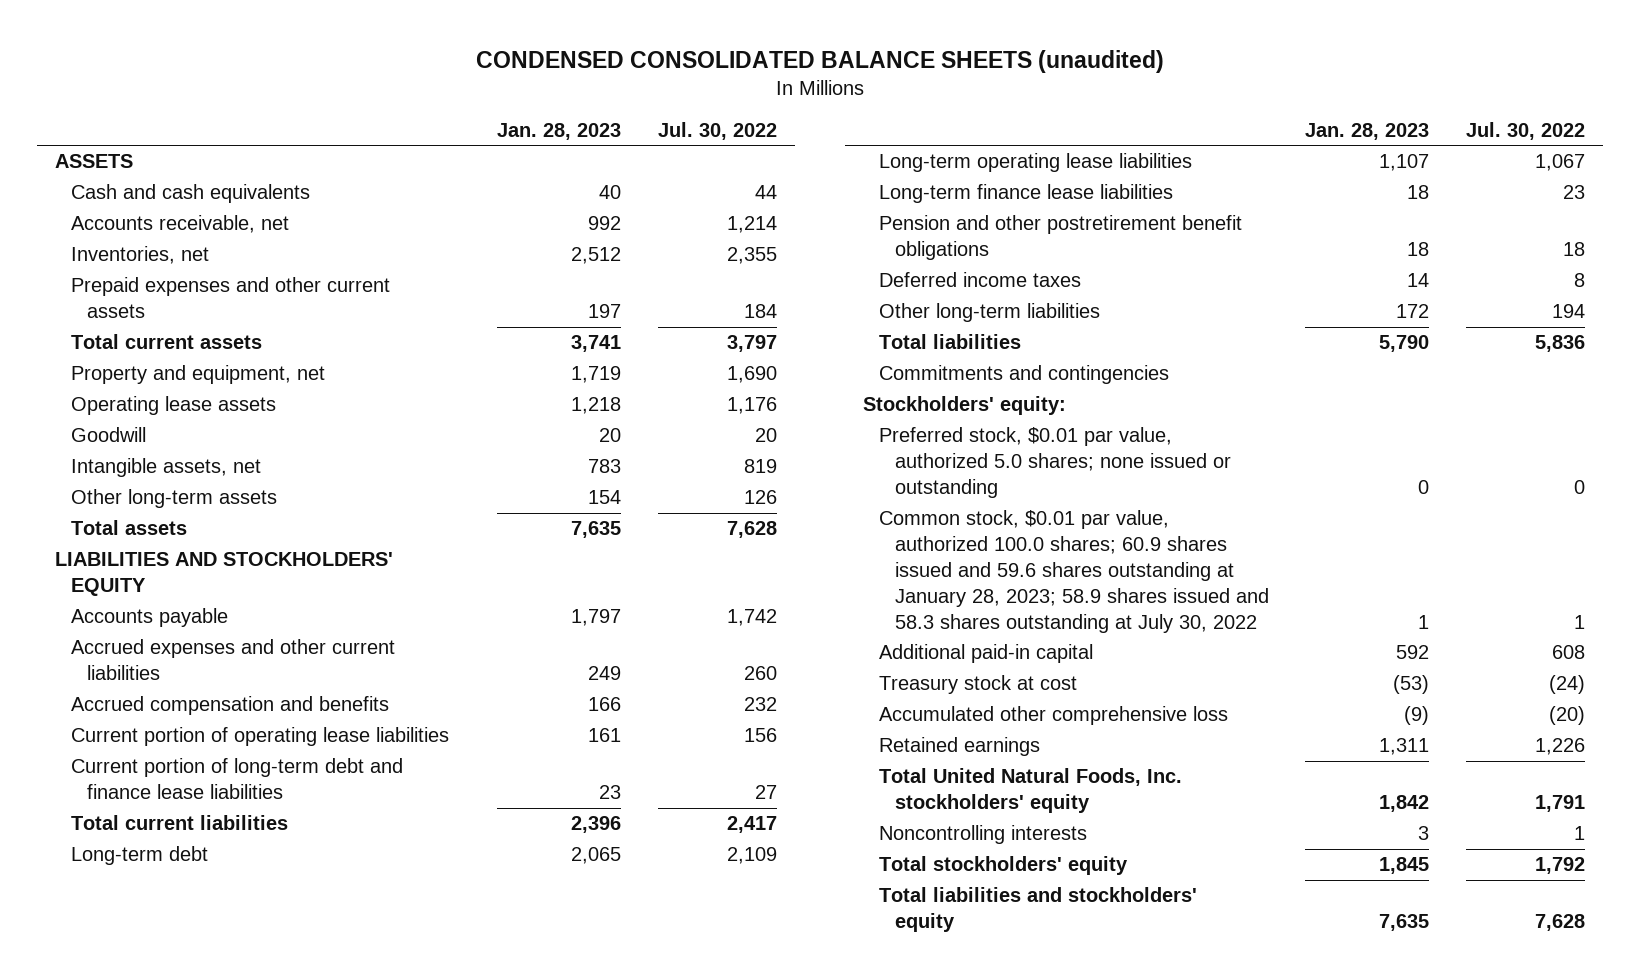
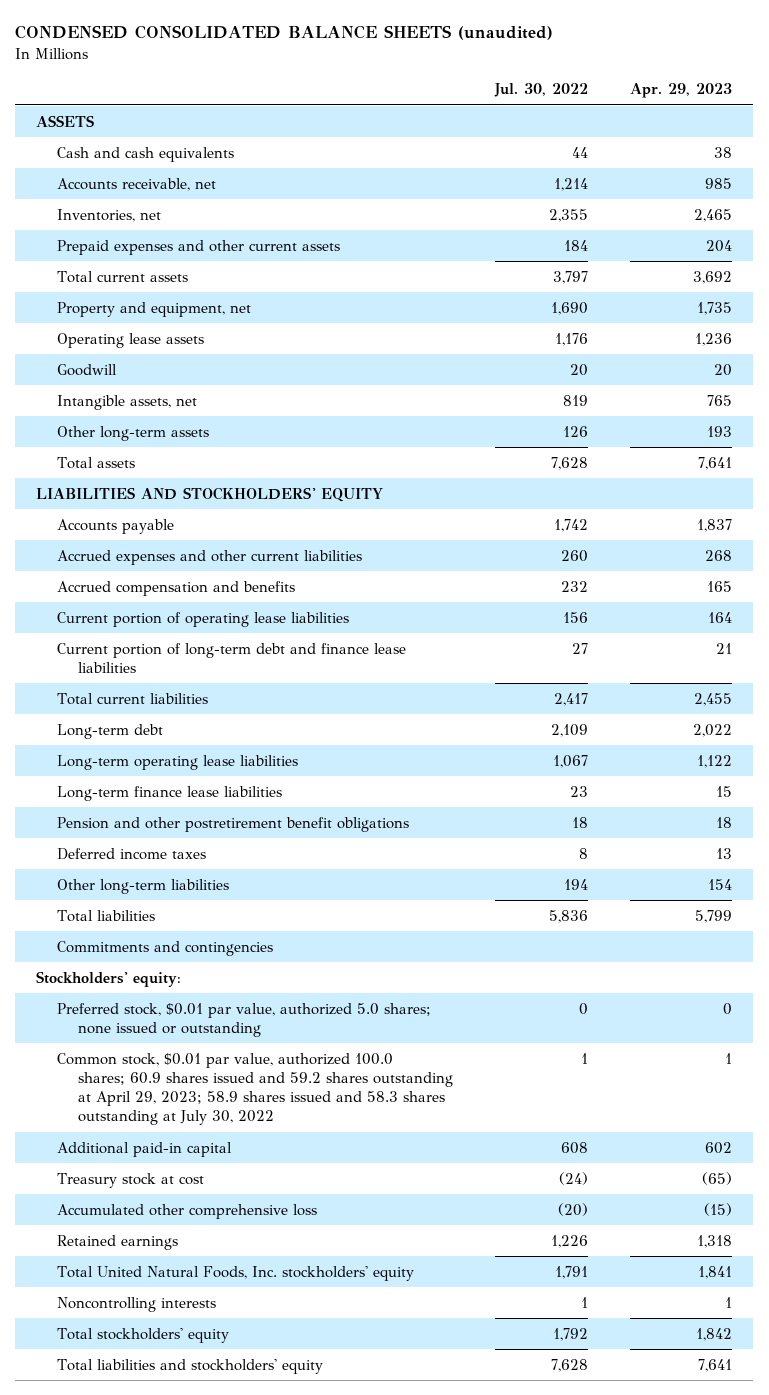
[497,122,622,140] Jan. 28, 2023 -> none
none -> [630,83,733,99] Apr. 29, 2023
[878,510,1269,633] Common stock, $0.01 par value, authorized 100.0 shares; 60.9 shares issued and 59.6 shares outstanding at January 28, 2023; 58.9 shares issued and 58.3 shares outstanding at July 30, 2022 -> [57,1052,454,1126] Common stock, $0.01 par value, authorized 100.0 shares; 60.9 shares issued and 59.2 shares outstanding at April 29, 2023; 58.9 shares issued and 58.3 shares outstanding at July 30, 2022

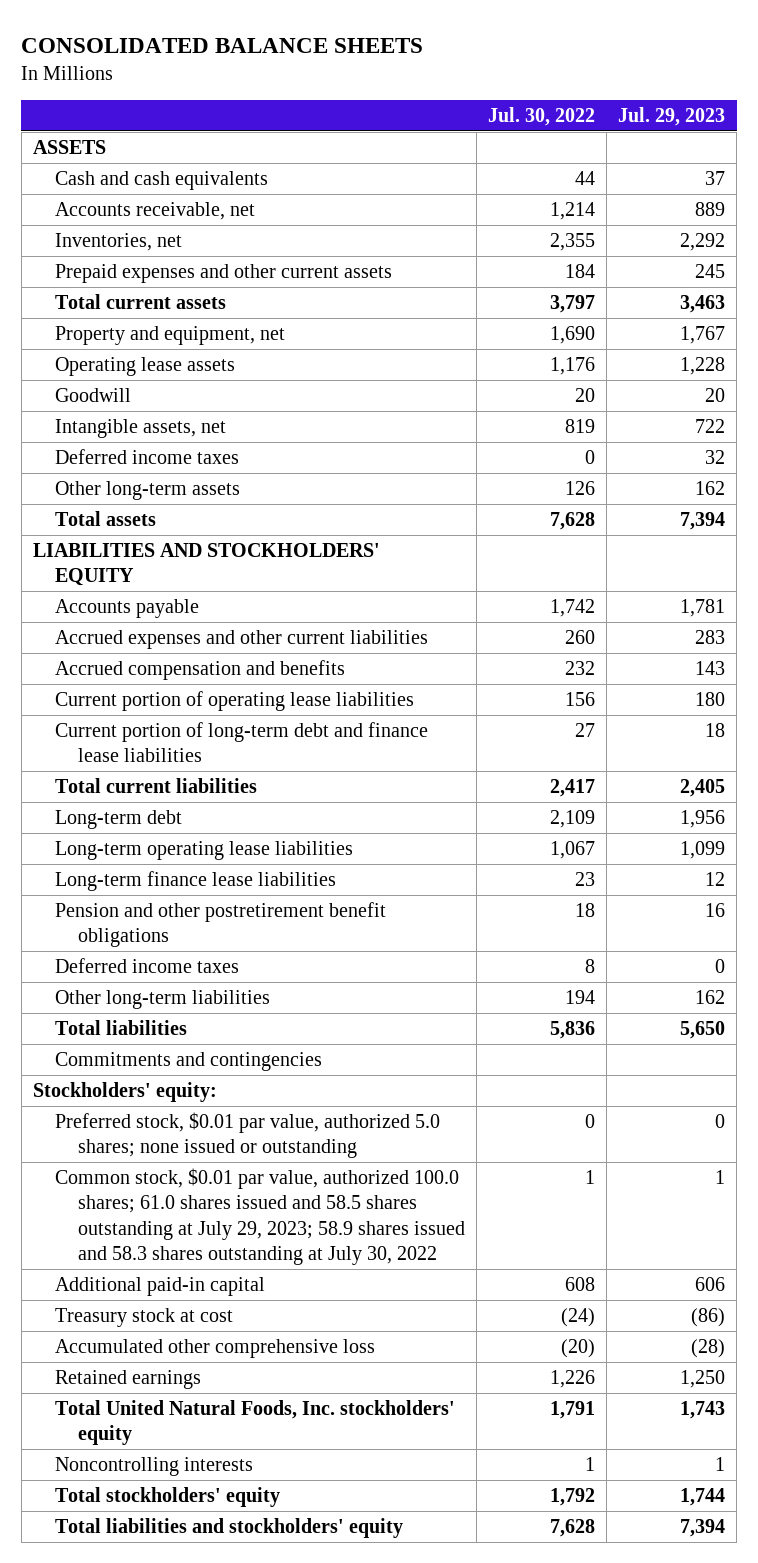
[15,25,554,41] CONDENSED CONSOLIDATED BALANCE SHEETS (unaudited) -> [21,37,424,53] CONSOLIDATED BALANCE SHEETS
[630,83,733,99] Apr. 29, 2023 -> none
none -> [618,106,726,126] Jul. 29, 2023
none -> [55,448,240,464] Deferred income taxes
[57,1052,454,1126] Common stock, $0.01 par value, authorized 100.0 shares; 60.9 shares issued and 59.2 shares outstanding at April 29, 2023; 58.9 shares issued and 58.3 shares outstanding at July 30, 2022 -> [55,1167,465,1265] Common stock, $0.01 par value, authorized 100.0 shares; 61.0 shares issued and 58.5 shares outstanding at July 29, 2023; 58.9 shares issued and 58.3 shares outstanding at July 30, 2022

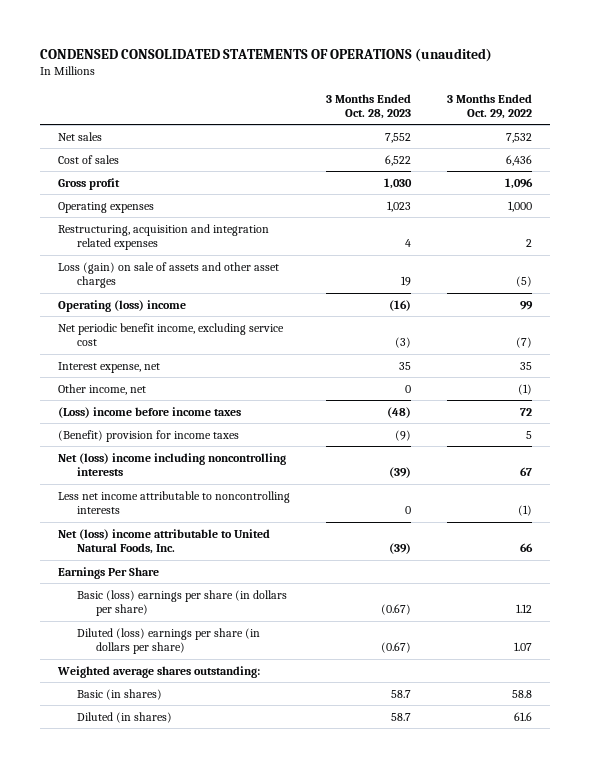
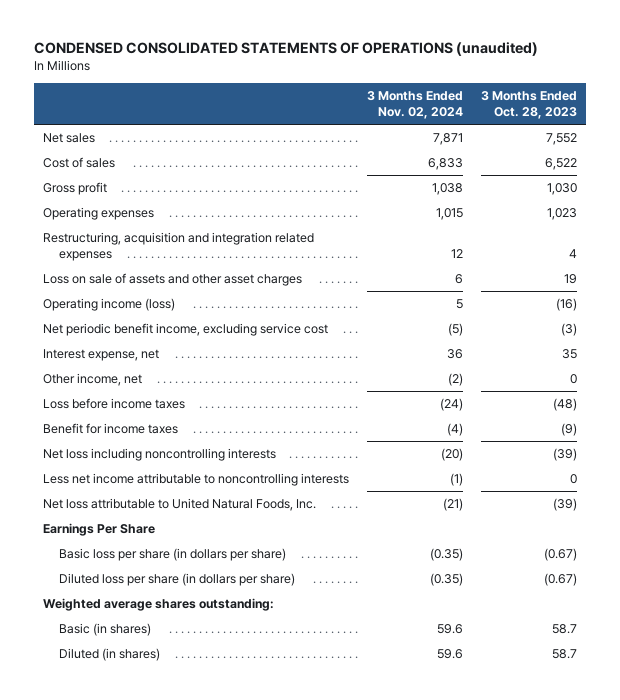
[446,93,532,120] 3 Months Ended Oct. 29, 2022 -> none
none -> [366,90,463,119] 3 Months Ended Nov. 02, 2024
[58,261,280,289] Loss (gain) on sale of assets and other asset charges -> [42,273,302,287] Loss on sale of assets and other asset charges
[58,299,187,312] Operating (loss) income -> [42,298,175,312] Operating income (loss)
[58,406,242,418] (Loss) income before income taxes -> [42,398,185,410] Loss before income taxes
[58,429,240,442] (Benefit) provision for income taxes -> [42,423,178,435] Benefit for income taxes
[58,452,287,477] Net (loss) income including noncontrolling interests -> [42,448,276,462] Net loss including noncontrolling interests
[58,528,271,555] Net (loss) income attributable to United Natural Foods, Inc. -> [42,498,316,512] Net loss attributable to United Natural Foods, Inc.
[77,589,288,617] Basic (loss) earnings per share (in dollars per share) -> [59,548,287,562] Basic loss per share (in dollars per share)
[77,627,261,655] Diluted (loss) earnings per share (in dollars per share) -> [59,573,296,587] Diluted loss per share (in dollars per share)

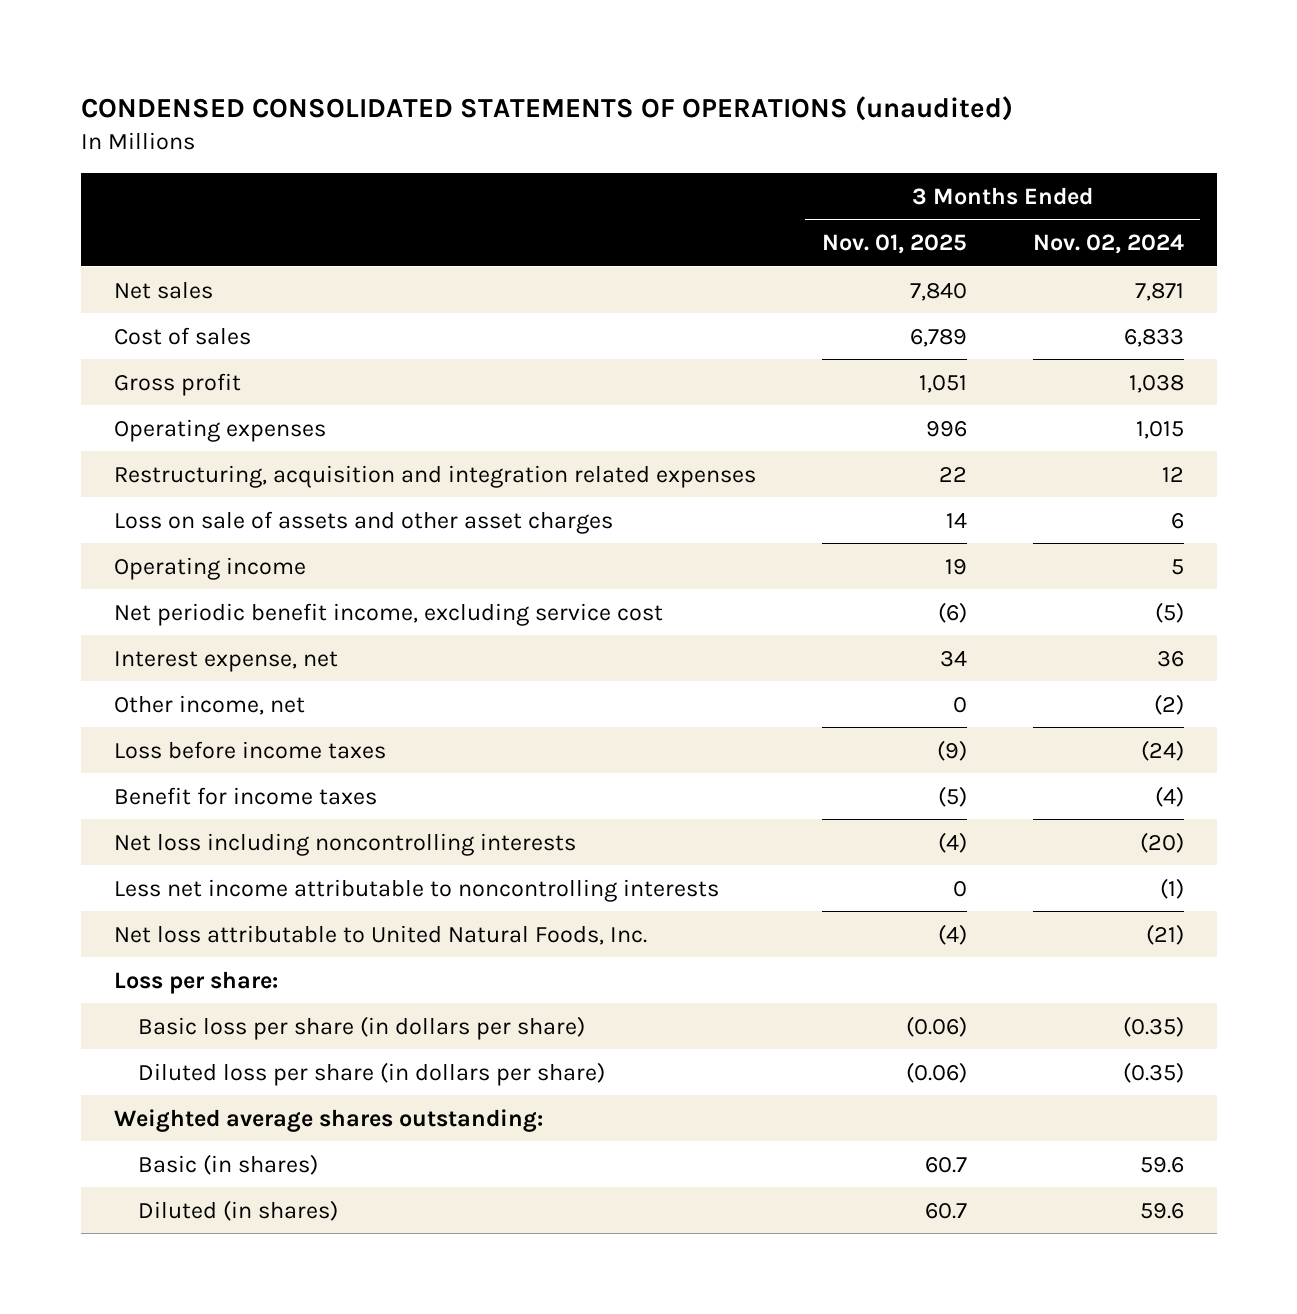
[481,90,578,119] 3 Months Ended Oct. 28, 2023 -> none
none -> [821,234,967,255] Nov. 01, 2025
[42,298,175,312] Operating income (loss) -> [113,556,306,580] Operating income
[42,523,155,537] Earnings Per Share -> [113,970,278,994] Loss per share:

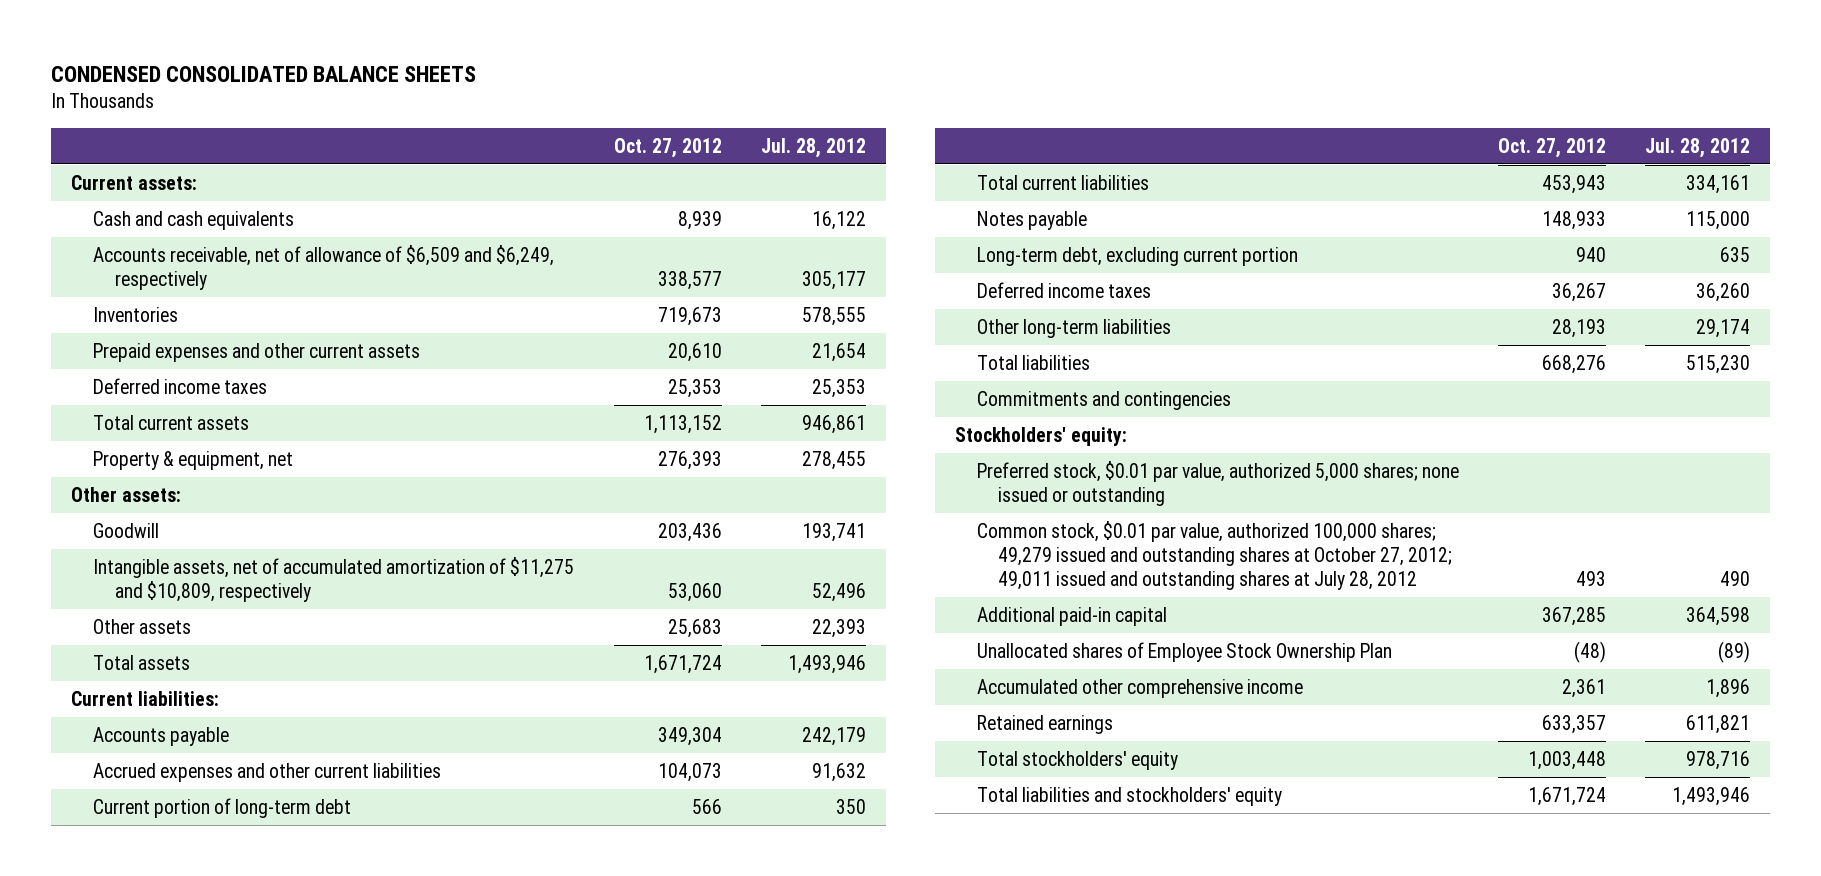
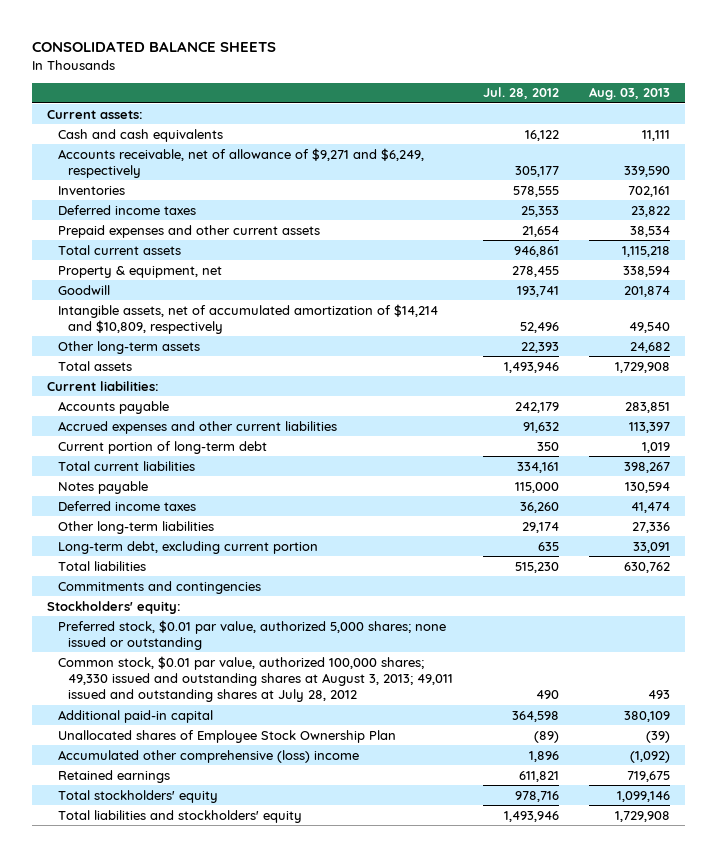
[51,65,477,82] CONDENSED CONSOLIDATED BALANCE SHEETS -> [32,41,277,53] CONSOLIDATED BALANCE SHEETS
[614,137,723,158] Oct. 27, 2012 -> none
none -> [589,87,671,101] Aug. 03, 2013
[92,244,554,290] Accounts receivable, net of allowance of $6,509 and $6,249, respectively -> [57,147,424,178] Accounts receivable, net of allowance of $9,271 and $6,249, respectively
[92,342,420,362] Prepaid expenses and other current assets -> [57,224,320,238] Prepaid expenses and other current assets
[71,486,182,502] Other assets: -> none
[92,556,574,602] Intangible assets, net of accumulated amortization of $11,275 and $10,809, respectively -> [57,303,438,334] Intangible assets, net of accumulated amortization of $14,214 and $10,809, respectively
[92,618,191,634] Other assets -> [57,340,200,354] Other long-term assets
[976,246,1298,266] Long-term debt, excluding current portion -> [57,540,318,554] Long-term debt, excluding current portion
[976,520,1453,591] Common stock, $0.01 par value, authorized 100,000 shares; 49,279 issued and outstanding shares at October 27, 2012; 49,011 issued and outstanding shares at July 28, 2012 -> [57,655,453,703] Common stock, $0.01 par value, authorized 100,000 shares; 49,330 issued and outstanding shares at August 3, 2013; 49,011 issued and outstanding shares at July 28, 2012
[976,678,1303,698] Accumulated other comprehensive income -> [57,749,359,763] Accumulated other comprehensive (loss) income

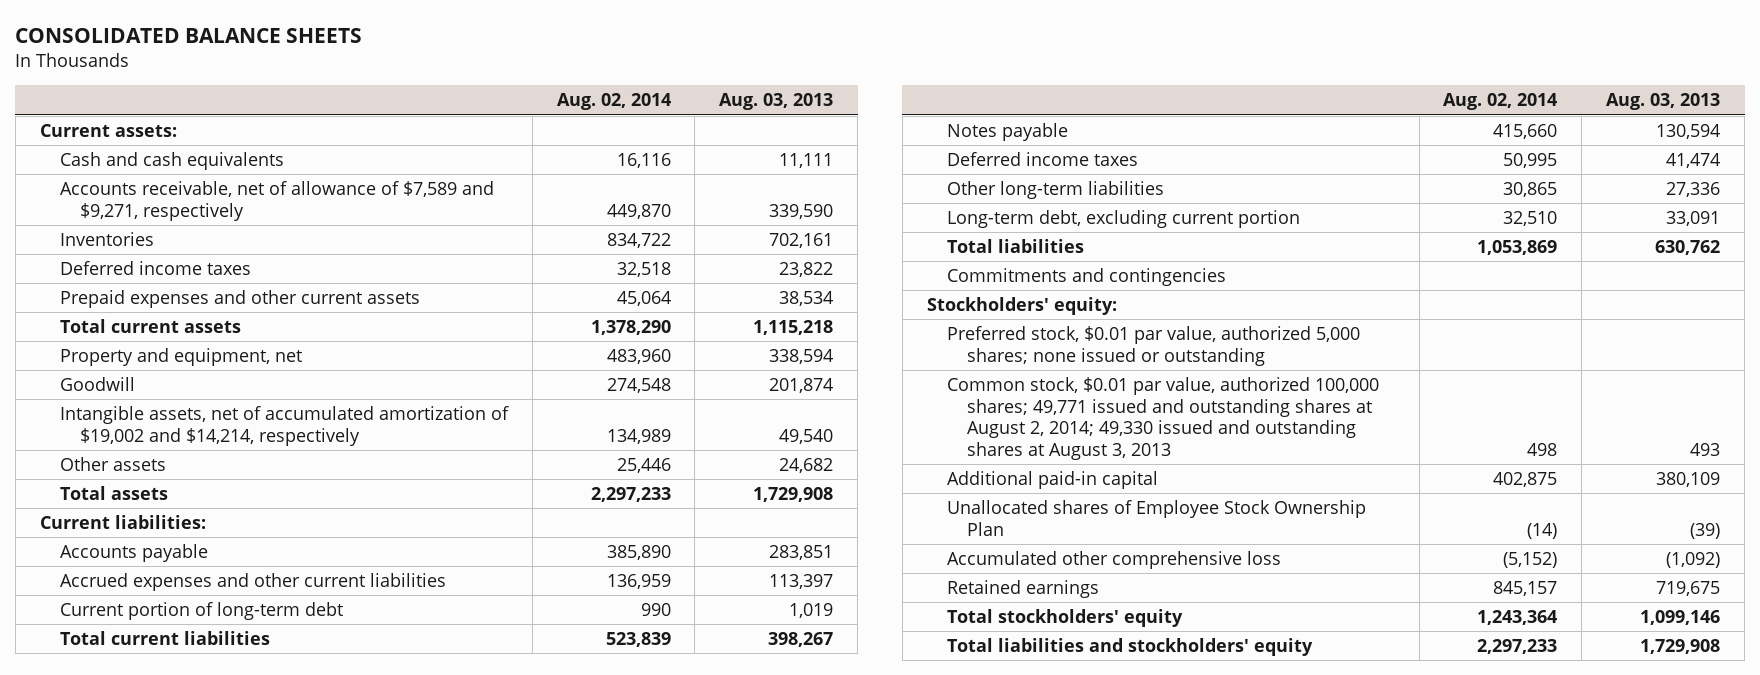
[482,87,559,100] Jul. 28, 2012 -> none
none -> [556,93,671,111] Aug. 02, 2014
[57,147,424,178] Accounts receivable, net of allowance of $9,271 and $6,249, respectively -> [59,181,494,221] Accounts receivable, net of allowance of $7,589 and $9,271, respectively
[57,265,222,278] Property & equipment, net -> [59,348,302,367] Property and equipment, net
[57,303,438,334] Intangible assets, net of accumulated amortization of $14,214 and $10,809, respectively -> [59,406,509,446] Intangible assets, net of accumulated amortization of $19,002 and $14,214, respectively
[57,340,200,354] Other long-term assets -> [59,457,166,472] Other assets
[57,655,453,703] Common stock, $0.01 par value, authorized 100,000 shares; 49,330 issued and outstanding shares at August 3, 2013; 49,011 issued and outstanding shares at July 28, 2012 -> [946,377,1379,460] Common stock, $0.01 par value, authorized 100,000 shares; 49,771 issued and outstanding shares at August 2, 2014; 49,330 issued and outstanding shares at August 3, 2013
[57,749,359,763] Accumulated other comprehensive (loss) income -> [946,551,1281,570] Accumulated other comprehensive loss

